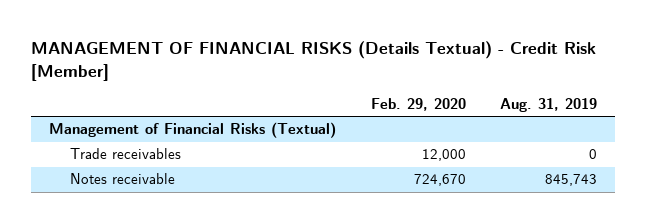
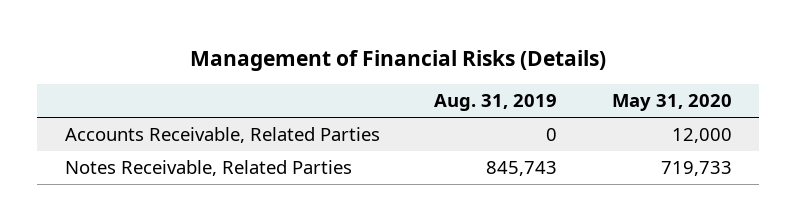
[31,41,597,81] MANAGEMENT OF FINANCIAL RISKS (Details Textual) - Credit Risk [Member] -> [190,49,607,71] Management of Financial Risks (Details)
[370,97,466,111] Feb. 29, 2020 -> none
none -> [611,94,732,112] May 31, 2020
[48,122,336,139] Management of Financial Risks (Textual) -> none
[70,148,182,160] Trade receivables -> [64,127,380,144] Accounts Receivable, Related Parties
[70,173,176,185] Notes receivable -> [64,160,352,177] Notes Receivable, Related Parties

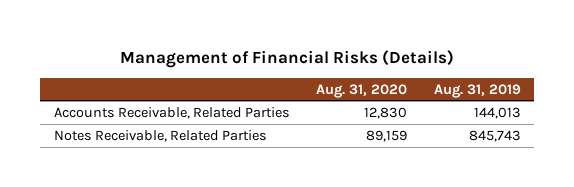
[611,94,732,112] May 31, 2020 -> none
none -> [316,83,408,98] Aug. 31, 2020
[546,128,558,142] 0 -> [473,106,521,119] 144,013

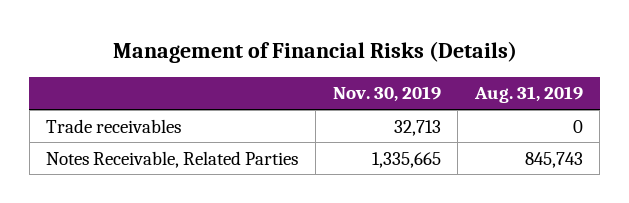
[316,83,408,98] Aug. 31, 2020 -> none
none -> [332,86,441,103] Nov. 30, 2019
[53,106,290,119] Accounts Receivable, Related Parties -> none
none -> [46,118,182,133] Trade receivables

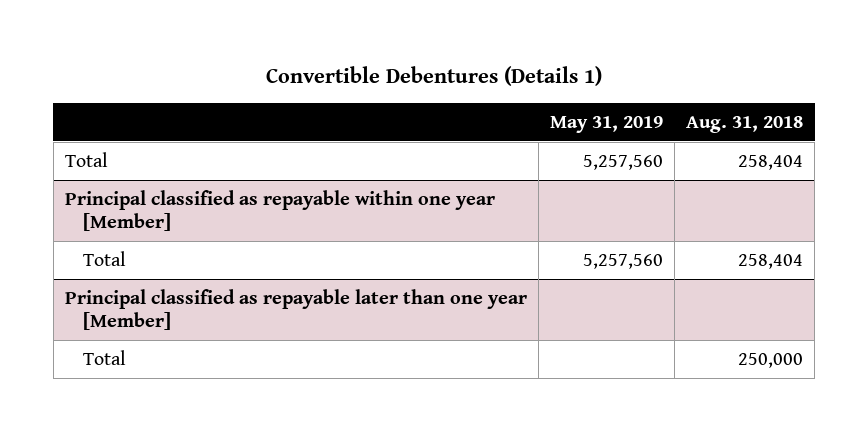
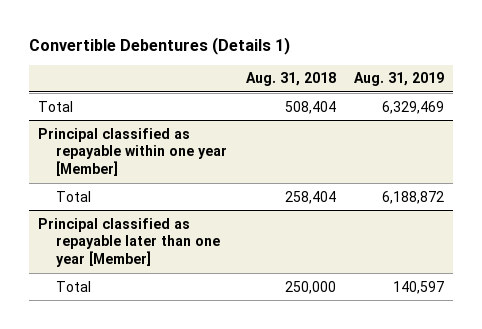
[550,115,664,133] May 31, 2019 -> none
none -> [353,72,444,87] Aug. 31, 2019
[738,154,804,170] 258,404 -> [284,100,336,114] 508,404

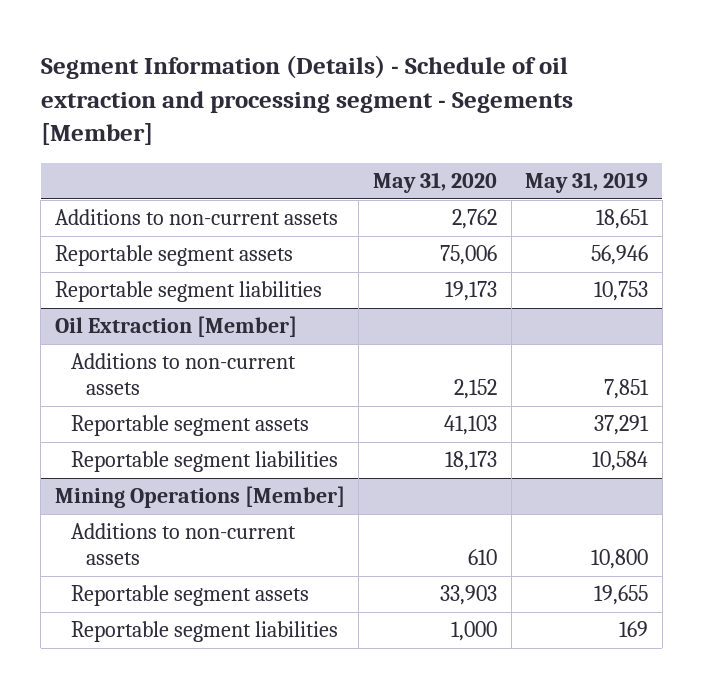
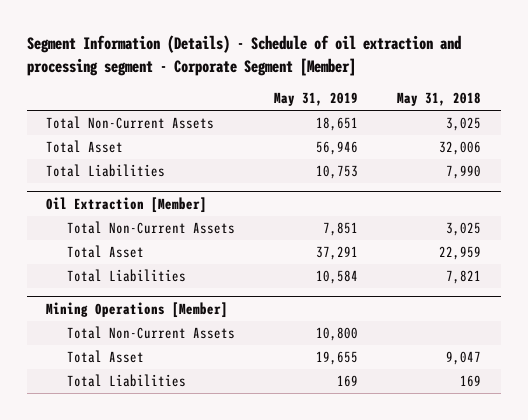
[40,55,573,146] Segment Information (Details) - Schedule of oil extraction and processing segment - Segements [Member] -> [26,35,461,76] Segment Information (Details) - Schedule of oil extraction and processing segment - Corporate Segment [Member]
[373,172,498,194] May 31, 2020 -> none
none -> [397,92,482,107] May 31, 2018
[54,209,338,226] Additions to non-current assets -> [46,115,215,129] Total Non-Current Assets
[54,245,293,267] Reportable segment assets -> [46,139,124,153] Total Asset
[54,281,322,303] Reportable segment liabilities -> [46,163,166,177] Total Liabilities
[70,353,296,396] Additions to non-current assets -> [66,220,235,234] Total Non-Current Assets
[70,415,309,437] Reportable segment assets -> [66,244,144,258] Total Asset
[70,451,338,473] Reportable segment liabilities -> [66,268,186,282] Total Liabilities
[70,523,296,566] Additions to non-current assets -> [66,325,235,339] Total Non-Current Assets
[70,585,309,607] Reportable segment assets -> [66,349,144,363] Total Asset
[70,621,338,643] Reportable segment liabilities -> [66,373,186,387] Total Liabilities

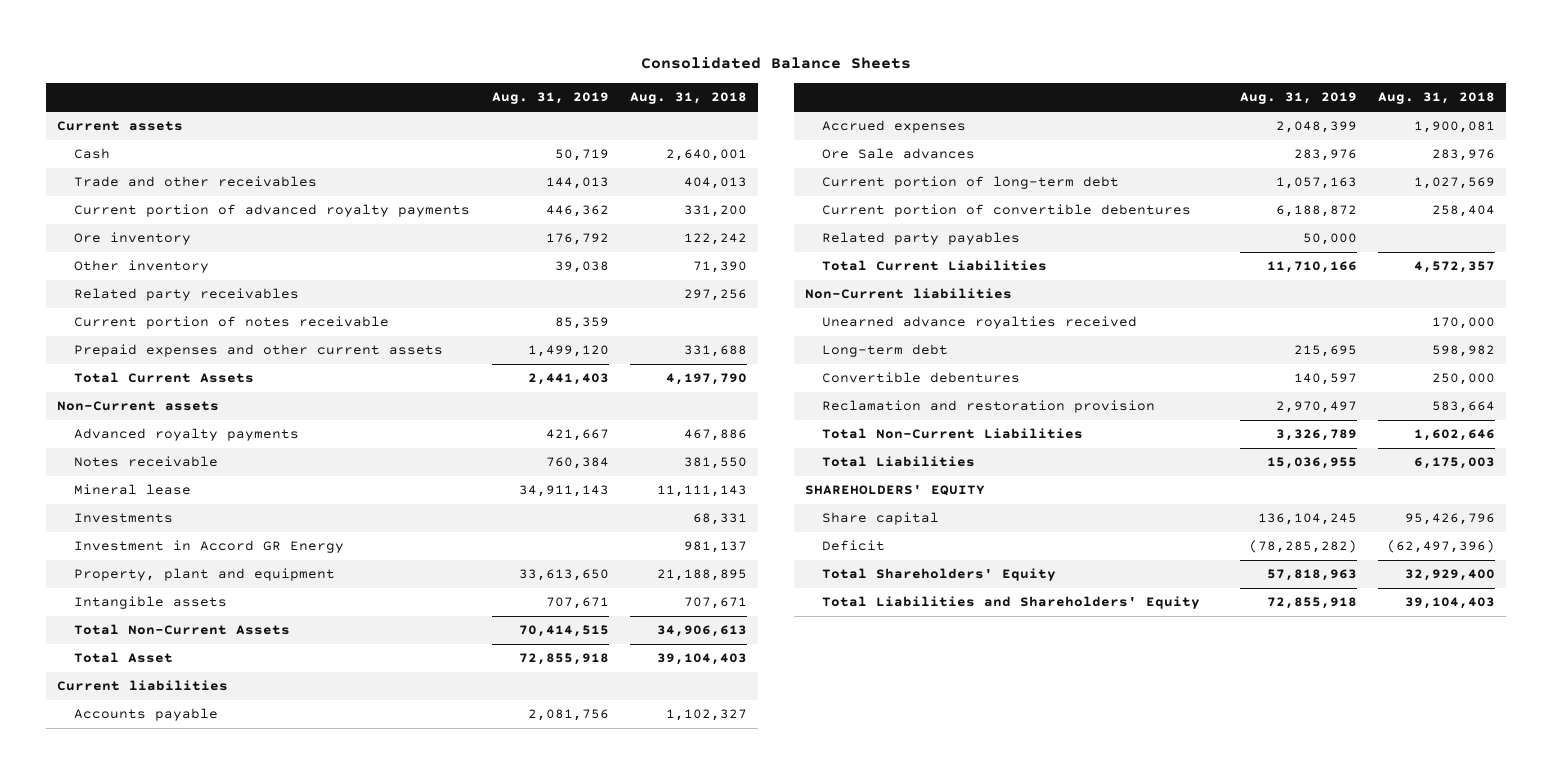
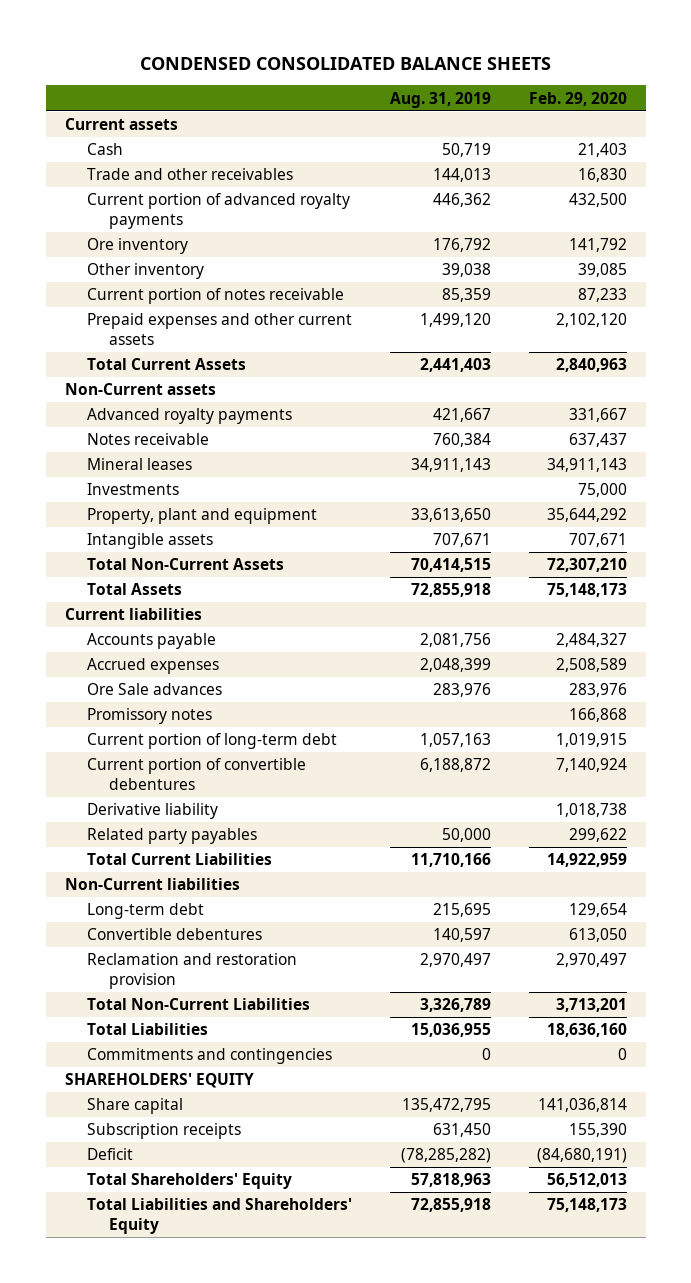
[641,57,912,70] Consolidated Balance Sheets -> [139,56,551,70] CONDENSED CONSOLIDATED BALANCE SHEETS
[630,92,748,105] Aug. 31, 2018 -> none
none -> [528,91,627,106] Feb. 29, 2020
[74,288,300,302] Related party receivables -> none
[74,484,192,496] Mineral lease -> [86,458,192,471] Mineral leases
[74,540,345,554] Investment in Accord GR Energy -> none
[74,652,174,664] Total Asset -> [86,583,182,596] Total Assets
none -> [86,708,212,725] Promissory notes
none -> [86,803,218,820] Derivative liability
[821,316,1137,330] Unearned advance royalties received -> none
none -> [86,1048,332,1065] Commitments and contingencies
[1257,513,1357,526] 136,104,245 -> [401,1098,491,1113] 135,472,795
none -> [86,1123,241,1140] Subscription receipts

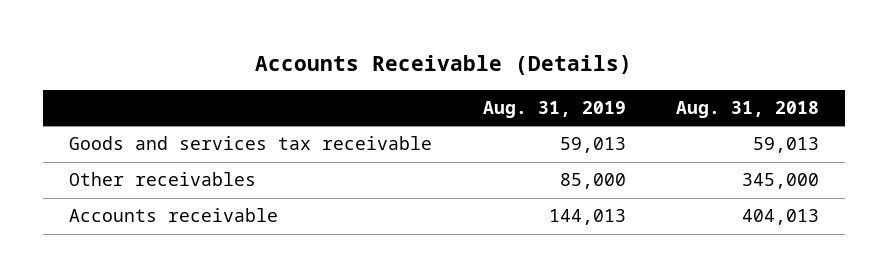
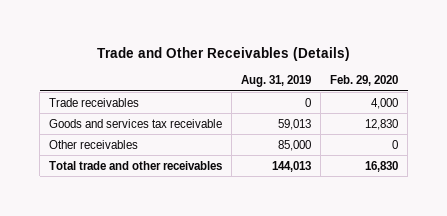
[255,55,633,76] Accounts Receivable (Details) -> [96,46,350,61] Trade and Other Receivables (Details)
[676,100,820,118] Aug. 31, 2018 -> none
none -> [330,75,399,87] Feb. 29, 2020
none -> [49,97,140,107] Trade receivables
[68,208,278,223] Accounts receivable -> [49,160,223,170] Total trade and other receivables

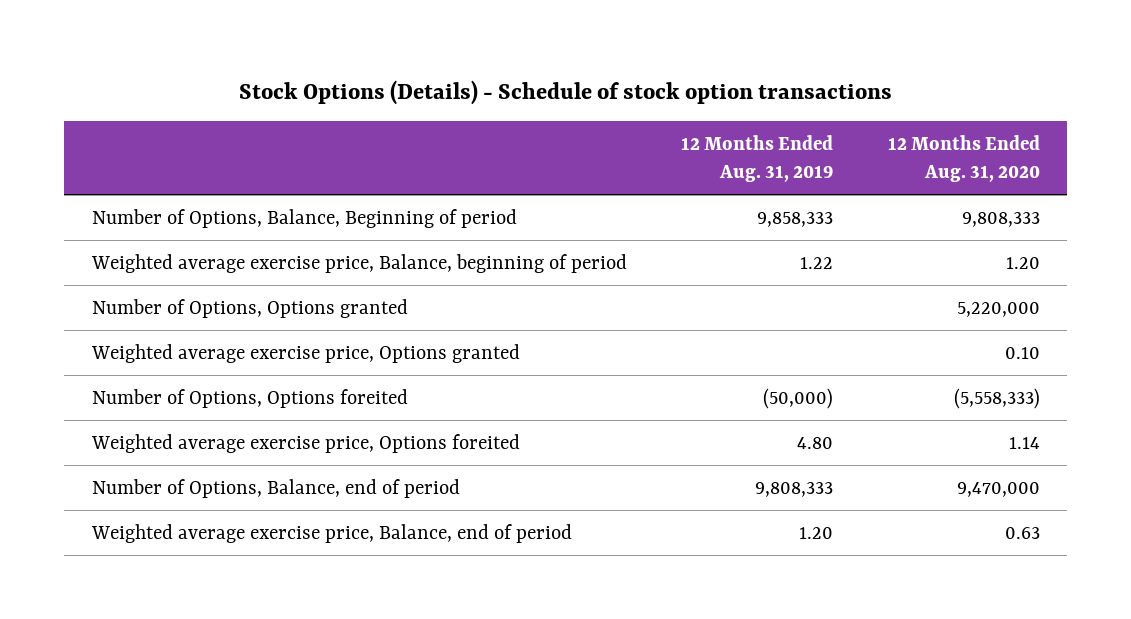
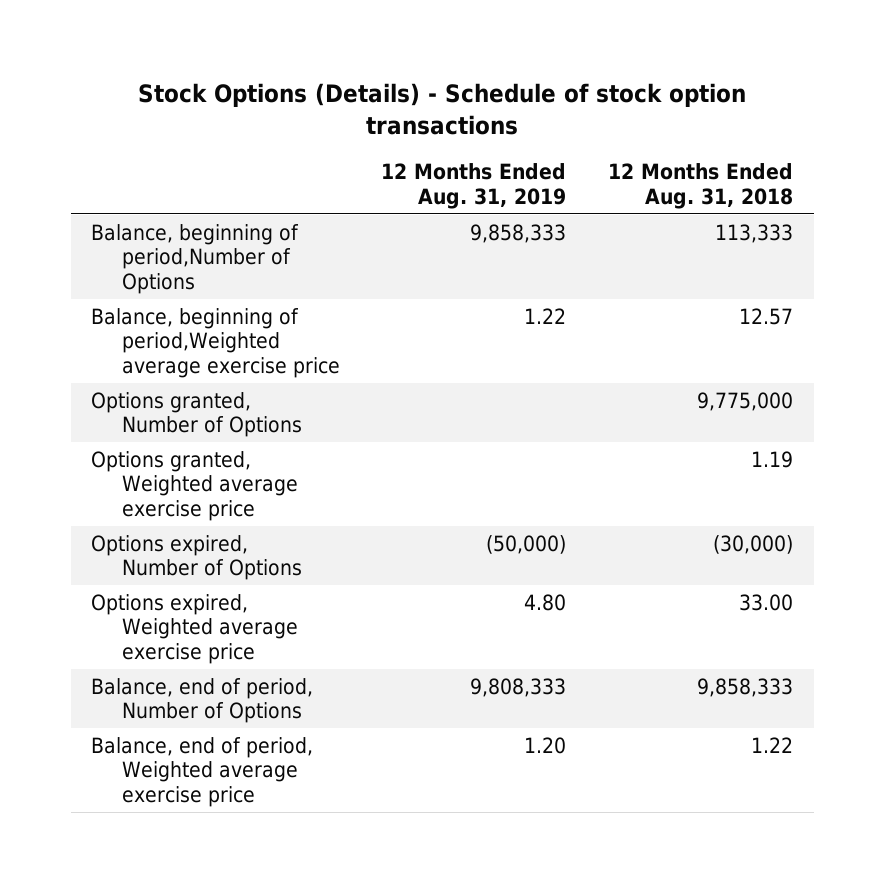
[887,134,1040,182] 12 Months Ended Aug. 31, 2020 -> none
none -> [607,163,793,209] 12 Months Ended Aug. 31, 2018
[91,208,517,228] Number of Options, Balance, Beginning of period -> [91,223,300,294] Balance, beginning of period,Number of Options
[90,253,627,273] Weighted average exercise price, Balance, beginning of period -> [91,307,340,378] Balance, beginning of period,Weighted average exercise price
[91,298,408,318] Number of Options, Options granted -> [91,391,302,438] Options granted, Number of Options
[90,343,520,363] Weighted average exercise price, Options granted -> [91,450,298,521] Options granted, Weighted average exercise price
[91,388,408,408] Number of Options, Options foreited -> [91,534,302,581] Options expired, Number of Options
[90,433,520,453] Weighted average exercise price, Options foreited -> [91,593,298,664] Options expired, Weighted average exercise price
[91,478,460,498] Number of Options, Balance, end of period -> [91,677,314,724] Balance, end of period, Number of Options
[90,523,572,543] Weighted average exercise price, Balance, end of period -> [91,736,314,807] Balance, end of period, Weighted average exercise price

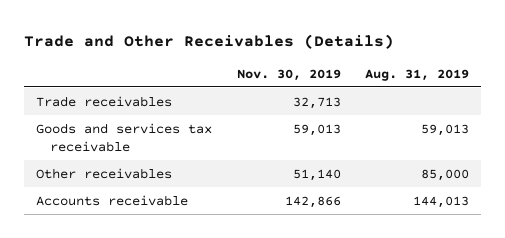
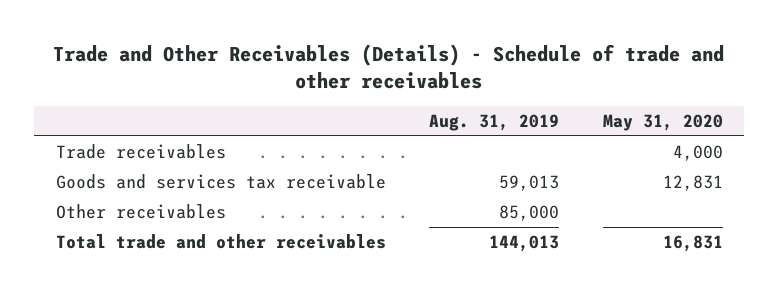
[23,33,394,49] Trade and Other Receivables (Details) -> [53,44,725,90] Trade and Other Receivables (Details) - Schedule of trade and other receivables
[236,68,341,81] Nov. 30, 2019 -> none
none -> [602,113,723,131] May 31, 2020
[36,194,189,206] Accounts receivable -> [56,234,387,250] Total trade and other receivables

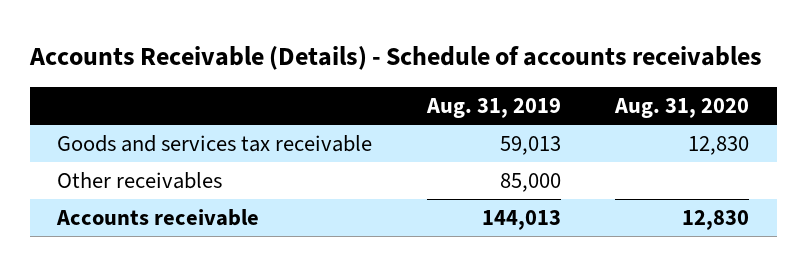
[53,44,725,90] Trade and Other Receivables (Details) - Schedule of trade and other receivables -> [28,45,762,70] Accounts Receivable (Details) - Schedule of accounts receivables
[602,113,723,131] May 31, 2020 -> none
none -> [614,98,750,119] Aug. 31, 2020
[56,144,227,160] Trade receivables -> none
[56,234,387,250] Total trade and other receivables -> [55,209,259,227] Accounts receivable

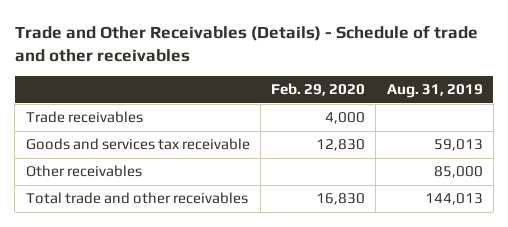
[28,45,762,70] Accounts Receivable (Details) - Schedule of accounts receivables -> [14,24,478,62] Trade and Other Receivables (Details) - Schedule of trade and other receivables
[614,98,750,119] Aug. 31, 2020 -> none
none -> [271,83,366,97] Feb. 29, 2020
none -> [25,111,143,124] Trade receivables
[55,209,259,227] Accounts receivable -> [25,192,248,205] Total trade and other receivables

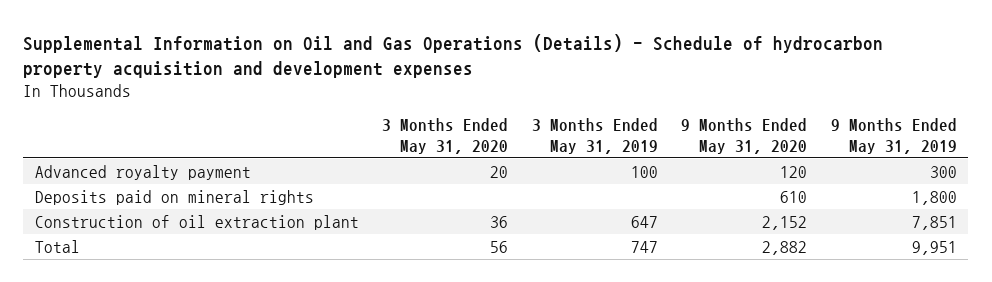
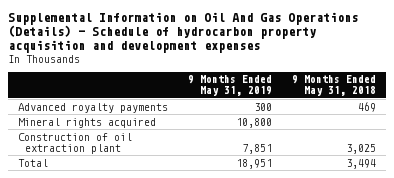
[23,33,884,79] Supplemental Information on Oil and Gas Operations (Details) - Schedule of hydrocarbon property acquisition and development expenses -> [8,12,359,54] Supplemental Information on Oil And Gas Operations (Details) - Schedule of hydrocarbon property acquisition and development expenses
[382,118,509,154] 3 Months Ended May 31, 2020 -> none
[531,118,658,154] 3 Months Ended May 31, 2019 -> none
[681,118,808,154] 9 Months Ended May 31, 2020 -> none
none -> [291,75,376,97] 9 Months Ended May 31, 2018
[35,189,315,205] Deposits paid on mineral rights -> none
[35,164,252,180] Advanced royalty payment -> [18,102,169,113] Advanced royalty payments
none -> [18,117,157,128] Mineral rights acquired
[911,240,957,255] 9,951 -> [236,158,273,169] 18,951

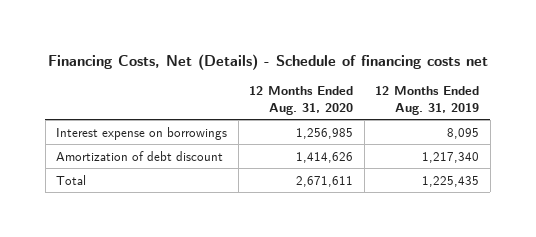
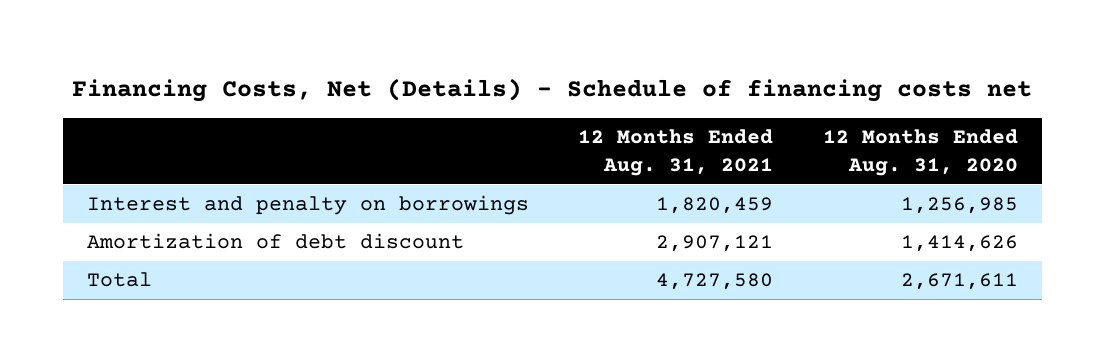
[375,86,480,115] 12 Months Ended Aug. 31, 2019 -> none
none -> [578,129,774,176] 12 Months Ended Aug. 31, 2021
[56,126,228,140] Interest expense on borrowings -> [87,195,530,216] Interest and penalty on borrowings

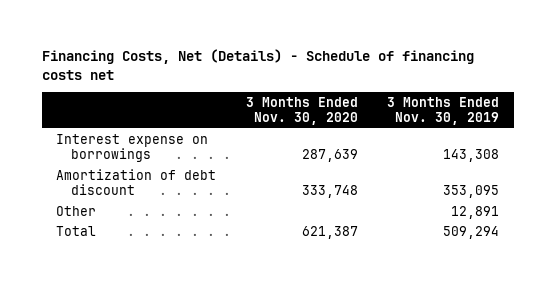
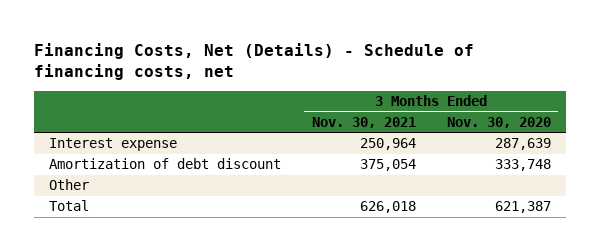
[41,48,474,80] Financing Costs, Net (Details) - Schedule of financing costs net -> [34,42,475,80] Financing Costs, Net (Details) - Schedule of financing costs, net
[387,96,500,126] 3 Months Ended Nov. 30, 2019 -> none
none -> [312,116,417,128] Nov. 30, 2021
[56,133,209,163] Interest expense on borrowings -> [49,138,178,152] Interest expense

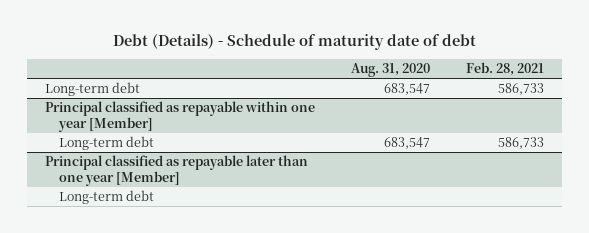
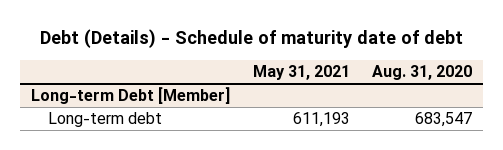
[466,62,545,77] Feb. 28, 2021 -> none
none -> [252,65,350,81] May 31, 2021
[44,82,140,97] Long-term debt -> none
[44,101,315,133] Principal classified as repayable within one year [Member] -> [31,87,231,105] Long-term Debt [Member]
[44,155,308,187] Principal classified as repayable later than one year [Member] -> none
[59,190,155,205] Long-term debt -> none

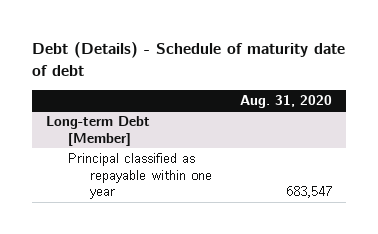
[252,65,350,81] May 31, 2021 -> none
[47,112,162,128] Long-term debt -> [67,153,212,200] Principal classified as repayable within one year

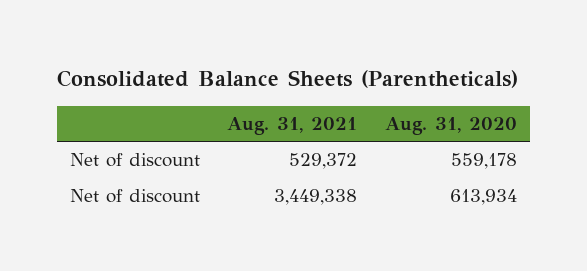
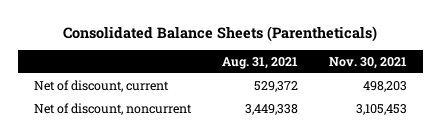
[384,117,517,136] Aug. 31, 2020 -> none
none -> [329,57,408,70] Nov. 30, 2021
[70,153,201,168] Net of discount -> [33,79,169,92] Net of discount, current
[70,189,201,204] Net of discount -> [33,102,192,115] Net of discount, noncurrent

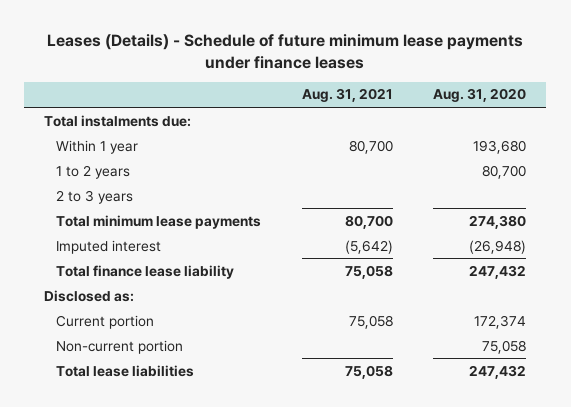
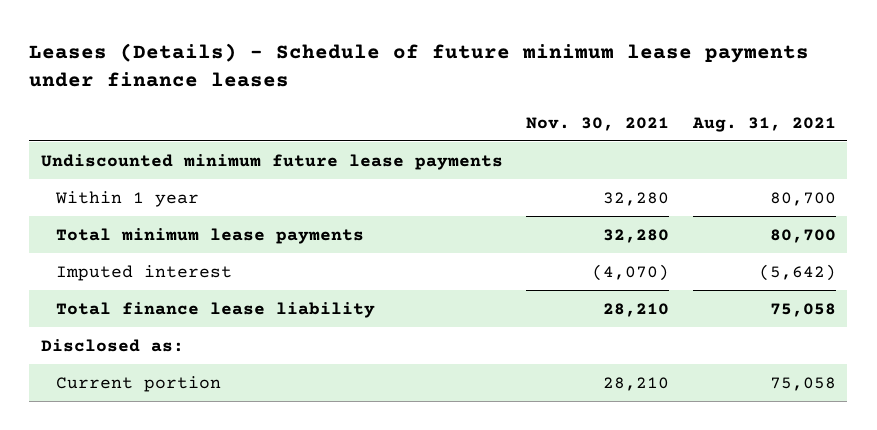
[433,88,527,103] Aug. 31, 2020 -> none
none -> [526,116,670,131] Nov. 30, 2021
[44,114,192,127] Total instalments due: -> none
none -> [40,153,503,170] Undiscounted minimum future lease payments
[56,164,131,179] 1 to 2 years -> none
[56,189,134,204] 2 to 3 years -> none
[56,339,184,354] Non-current portion -> none
[56,364,195,377] Total lease liabilities -> none

